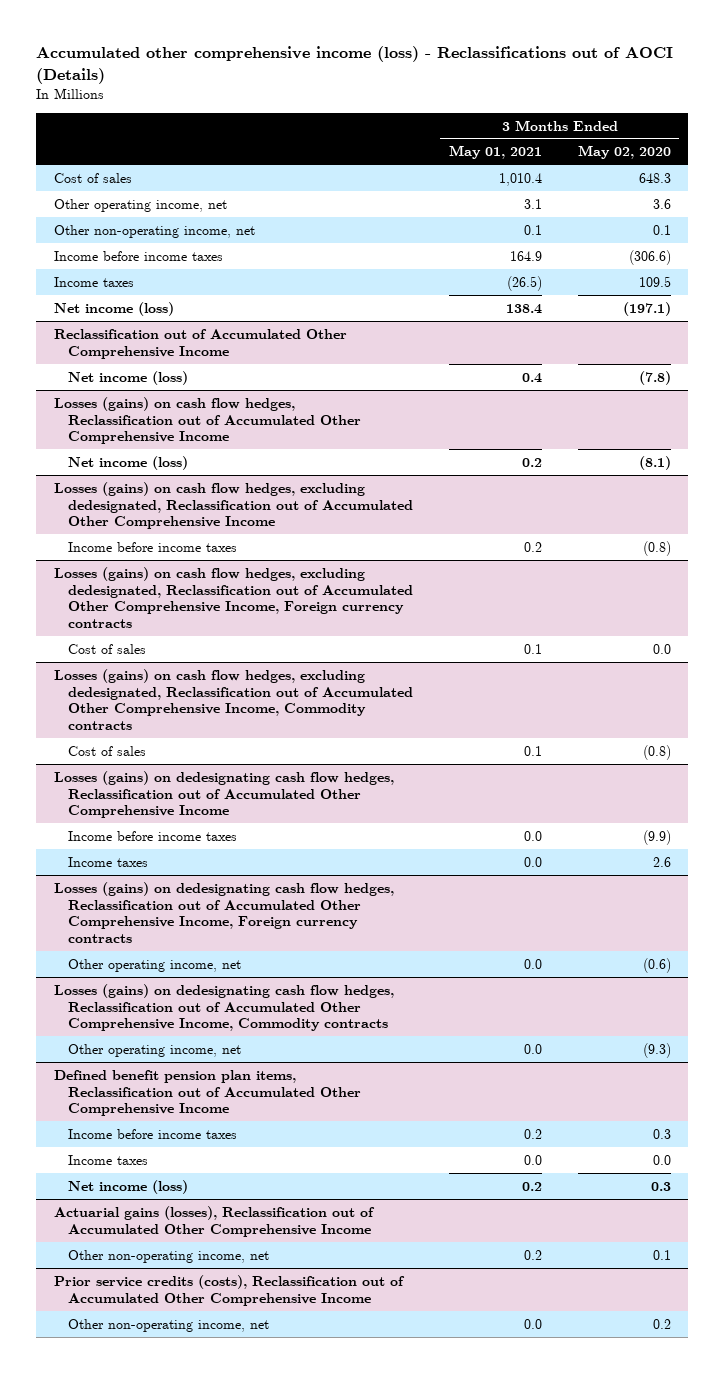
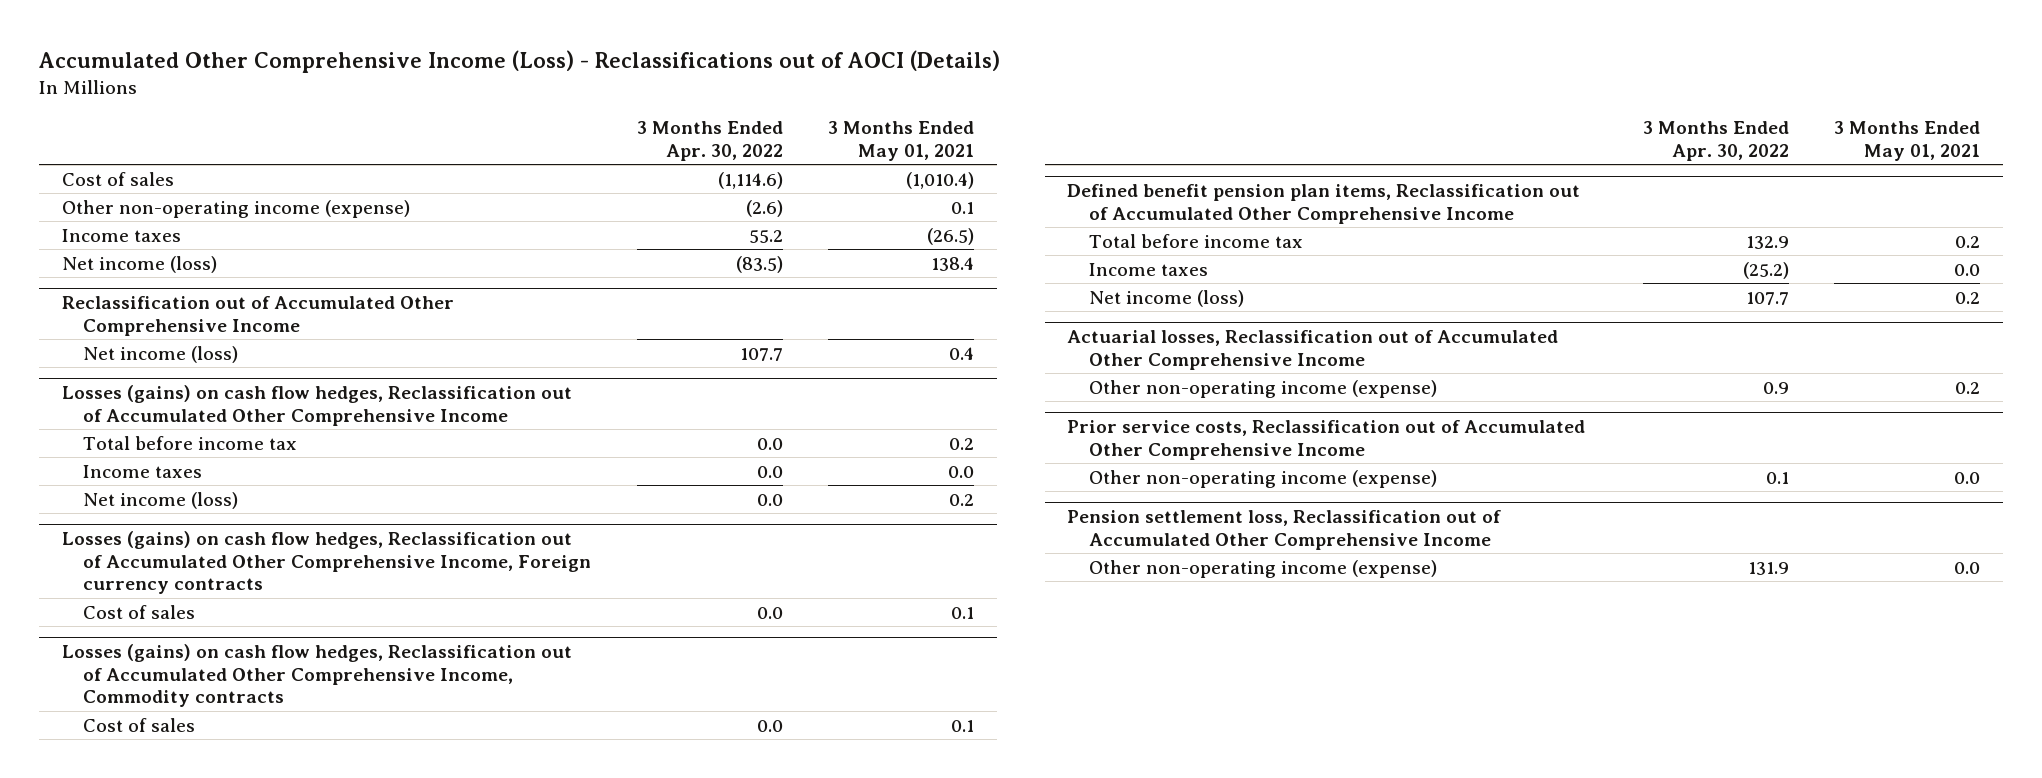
[35,45,673,84] Accumulated other comprehensive income (loss) - Reclassifications out of AOCI (Details) -> [38,50,1000,74] Accumulated Other Comprehensive Income (Loss) - Reclassifications out of AOCI (Details)
[577,145,671,160] May 02, 2020 -> none
none -> [636,121,783,161] 3 Months Ended Apr. 30, 2022
[53,198,227,212] Other operating income, net -> none
[53,250,223,261] Income before income taxes -> none
[498,172,542,186] 1,010.4 -> [906,171,975,189] (1,010.4)
[53,224,255,238] Other non-operating income, net -> [61,199,410,218] Other non-operating income (expense)
none -> [83,435,298,450] Total before income tax
none -> [83,464,203,478] Income taxes
[53,481,414,530] Losses (gains) on cash flow hedges, excluding dedesignated, Reclassification out of Accumulated Other Comprehensive Income -> none
[68,541,238,552] Income before income taxes -> none
[53,566,414,629] Losses (gains) on cash flow hedges, excluding dedesignated, Reclassification out of Accumulated Other Comprehensive Income, Foreign currency contracts -> [61,530,592,595] Losses (gains) on cash flow hedges, Reclassification out of Accumulated Other Comprehensive Income, Foreign currency contracts
[53,668,414,731] Losses (gains) on cash flow hedges, excluding dedesignated, Reclassification out of Accumulated Other Comprehensive Income, Commodity contracts -> [61,643,572,708] Losses (gains) on cash flow hedges, Reclassification out of Accumulated Other Comprehensive Income, Commodity contracts
[53,770,394,819] Losses (gains) on dedesignating cash flow hedges, Reclassification out of Accumulated Other Comprehensive Income -> none
[68,830,238,841] Income before income taxes -> none
[68,856,149,867] Income taxes -> none
[53,881,394,944] Losses (gains) on dedesignating cash flow hedges, Reclassification out of Accumulated Other Comprehensive Income, Foreign currency contracts -> none
[68,958,242,972] Other operating income, net -> none
[53,983,394,1032] Losses (gains) on dedesignating cash flow hedges, Reclassification out of Accumulated Other Comprehensive Income, Commodity contracts -> none
[68,1043,242,1057] Other operating income, net -> none
[68,1128,238,1139] Income before income taxes -> [1089,233,1304,248] Total before income tax
[53,1205,375,1237] Actuarial gains (losses), Reclassification out of Accumulated Other Comprehensive Income -> [1067,329,1559,370] Actuarial losses, Reclassification out of Accumulated Other Comprehensive Income
[68,1249,270,1263] Other non-operating income, net -> [1089,379,1438,398] Other non-operating income (expense)
[53,1274,405,1306] Prior service credits (costs), Reclassification out of Accumulated Other Comprehensive Income -> [1067,419,1586,460] Prior service costs, Reclassification out of Accumulated Other Comprehensive Income
[68,1318,270,1332] Other non-operating income, net -> [1089,469,1438,488] Other non-operating income (expense)
none -> [1067,509,1502,550] Pension settlement loss, Reclassification out of Accumulated Other Comprehensive Income
none -> [1089,559,1438,578] Other non-operating income (expense)

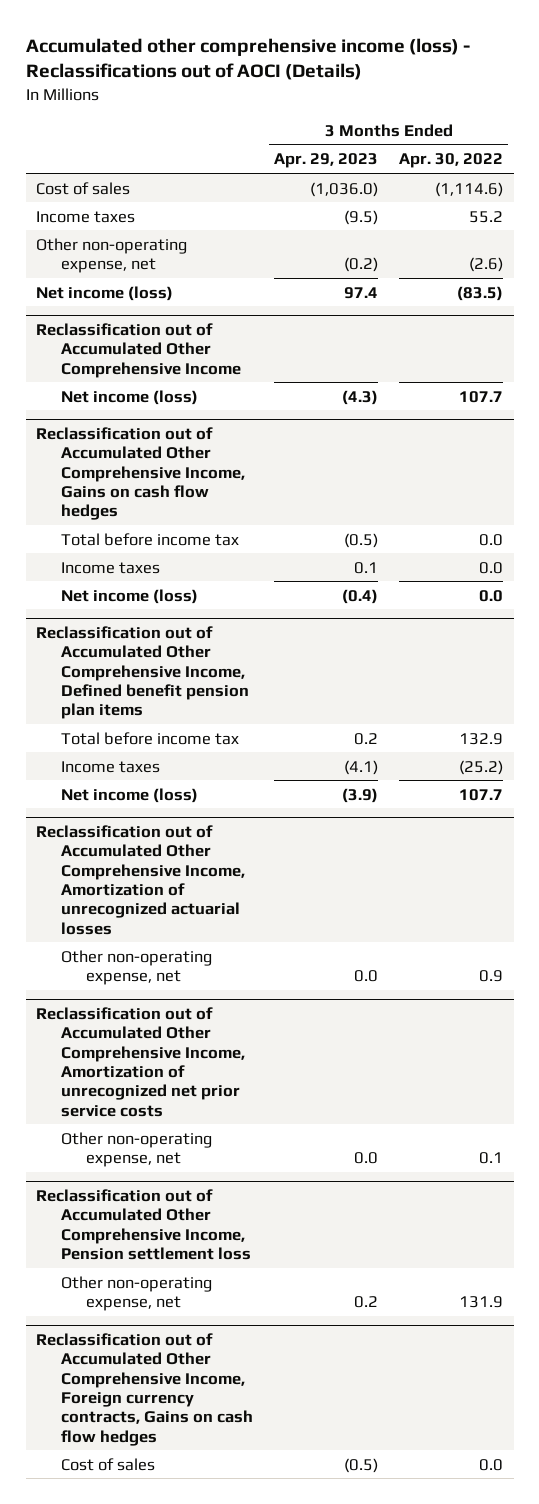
[38,50,1000,74] Accumulated Other Comprehensive Income (Loss) - Reclassifications out of AOCI (Details) -> [25,37,470,81] Accumulated other comprehensive income (loss) - Reclassifications out of AOCI (Details)
[828,121,975,161] 3 Months Ended May 01, 2021 -> none
none -> [274,153,379,169] Apr. 29, 2023
[61,199,410,218] Other non-operating income (expense) -> none
none -> [36,237,188,273] Other non-operating expense, net
[61,384,572,426] Losses (gains) on cash flow hedges, Reclassification out of Accumulated Other Comprehensive Income -> [36,427,245,521] Reclassification out of Accumulated Other Comprehensive Income, Gains on cash flow hedges
[61,530,592,595] Losses (gains) on cash flow hedges, Reclassification out of Accumulated Other Comprehensive Income, Foreign currency contracts -> none
[83,604,196,619] Cost of sales -> none
[61,643,572,708] Losses (gains) on cash flow hedges, Reclassification out of Accumulated Other Comprehensive Income, Commodity contracts -> none
[83,717,196,732] Cost of sales -> none
[1067,183,1581,224] Defined benefit pension plan items, Reclassification out of Accumulated Other Comprehensive Income -> [36,626,249,720] Reclassification out of Accumulated Other Comprehensive Income, Defined benefit pension plan items
[1067,329,1559,370] Actuarial losses, Reclassification out of Accumulated Other Comprehensive Income -> [36,825,245,935] Reclassification out of Accumulated Other Comprehensive Income, Amortization of unrecognized actuarial losses
[1089,379,1438,398] Other non-operating income (expense) -> [60,949,212,985] Other non-operating expense, net
[1067,419,1586,460] Prior service costs, Reclassification out of Accumulated Other Comprehensive Income -> [36,1007,245,1117] Reclassification out of Accumulated Other Comprehensive Income, Amortization of unrecognized net prior service costs
[1089,469,1438,488] Other non-operating income (expense) -> [60,1131,212,1167] Other non-operating expense, net
[1067,509,1502,550] Pension settlement loss, Reclassification out of Accumulated Other Comprehensive Income -> [36,1189,251,1261] Reclassification out of Accumulated Other Comprehensive Income, Pension settlement loss
[1089,559,1438,578] Other non-operating income (expense) -> [60,1275,212,1311] Other non-operating expense, net
none -> [36,1333,253,1446] Reclassification out of Accumulated Other Comprehensive Income, Foreign currency contracts, Gains on cash flow hedges
none -> [60,1457,155,1471] Cost of sales

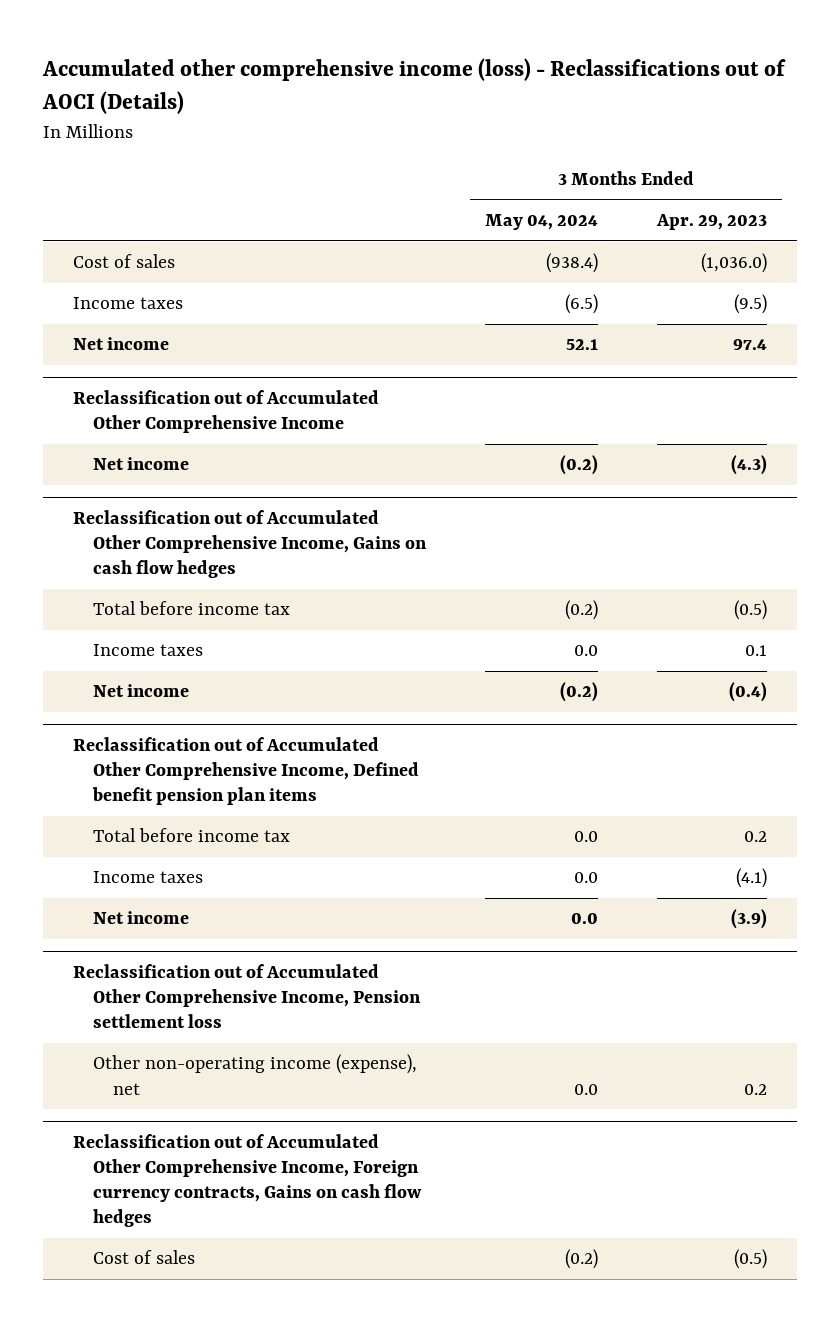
[399,153,504,169] Apr. 30, 2022 -> none
none -> [485,214,599,231] May 04, 2024
[36,237,188,273] Other non-operating expense, net -> none
[36,285,174,301] Net income (loss) -> [73,337,170,351] Net income
[60,389,198,405] Net income (loss) -> [92,457,189,471] Net income
[60,588,198,604] Net income (loss) -> [92,684,189,698] Net income
[36,825,245,935] Reclassification out of Accumulated Other Comprehensive Income, Amortization of unrecognized actuarial losses -> none
[60,949,212,985] Other non-operating expense, net -> none
[36,1007,245,1117] Reclassification out of Accumulated Other Comprehensive Income, Amortization of unrecognized net prior service costs -> none
[60,1131,212,1167] Other non-operating expense, net -> none
[60,787,198,803] Net income (loss) -> [92,911,189,925] Net income
[60,1275,212,1311] Other non-operating expense, net -> [92,1054,417,1095] Other non-operating income (expense), net

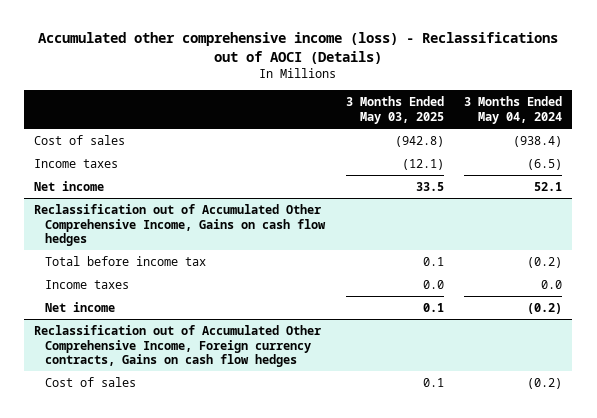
[656,214,768,231] Apr. 29, 2023 -> none
none -> [345,96,444,124] 3 Months Ended May 03, 2025
[73,390,380,434] Reclassification out of Accumulated Other Comprehensive Income -> none
[92,457,189,471] Net income -> none
[73,737,419,806] Reclassification out of Accumulated Other Comprehensive Income, Defined benefit pension plan items -> none
[92,828,290,843] Total before income tax -> none
[92,871,203,884] Income taxes -> none
[92,911,189,925] Net income -> none
[73,964,421,1029] Reclassification out of Accumulated Other Comprehensive Income, Pension settlement loss -> none
[92,1054,417,1095] Other non-operating income (expense), net -> none

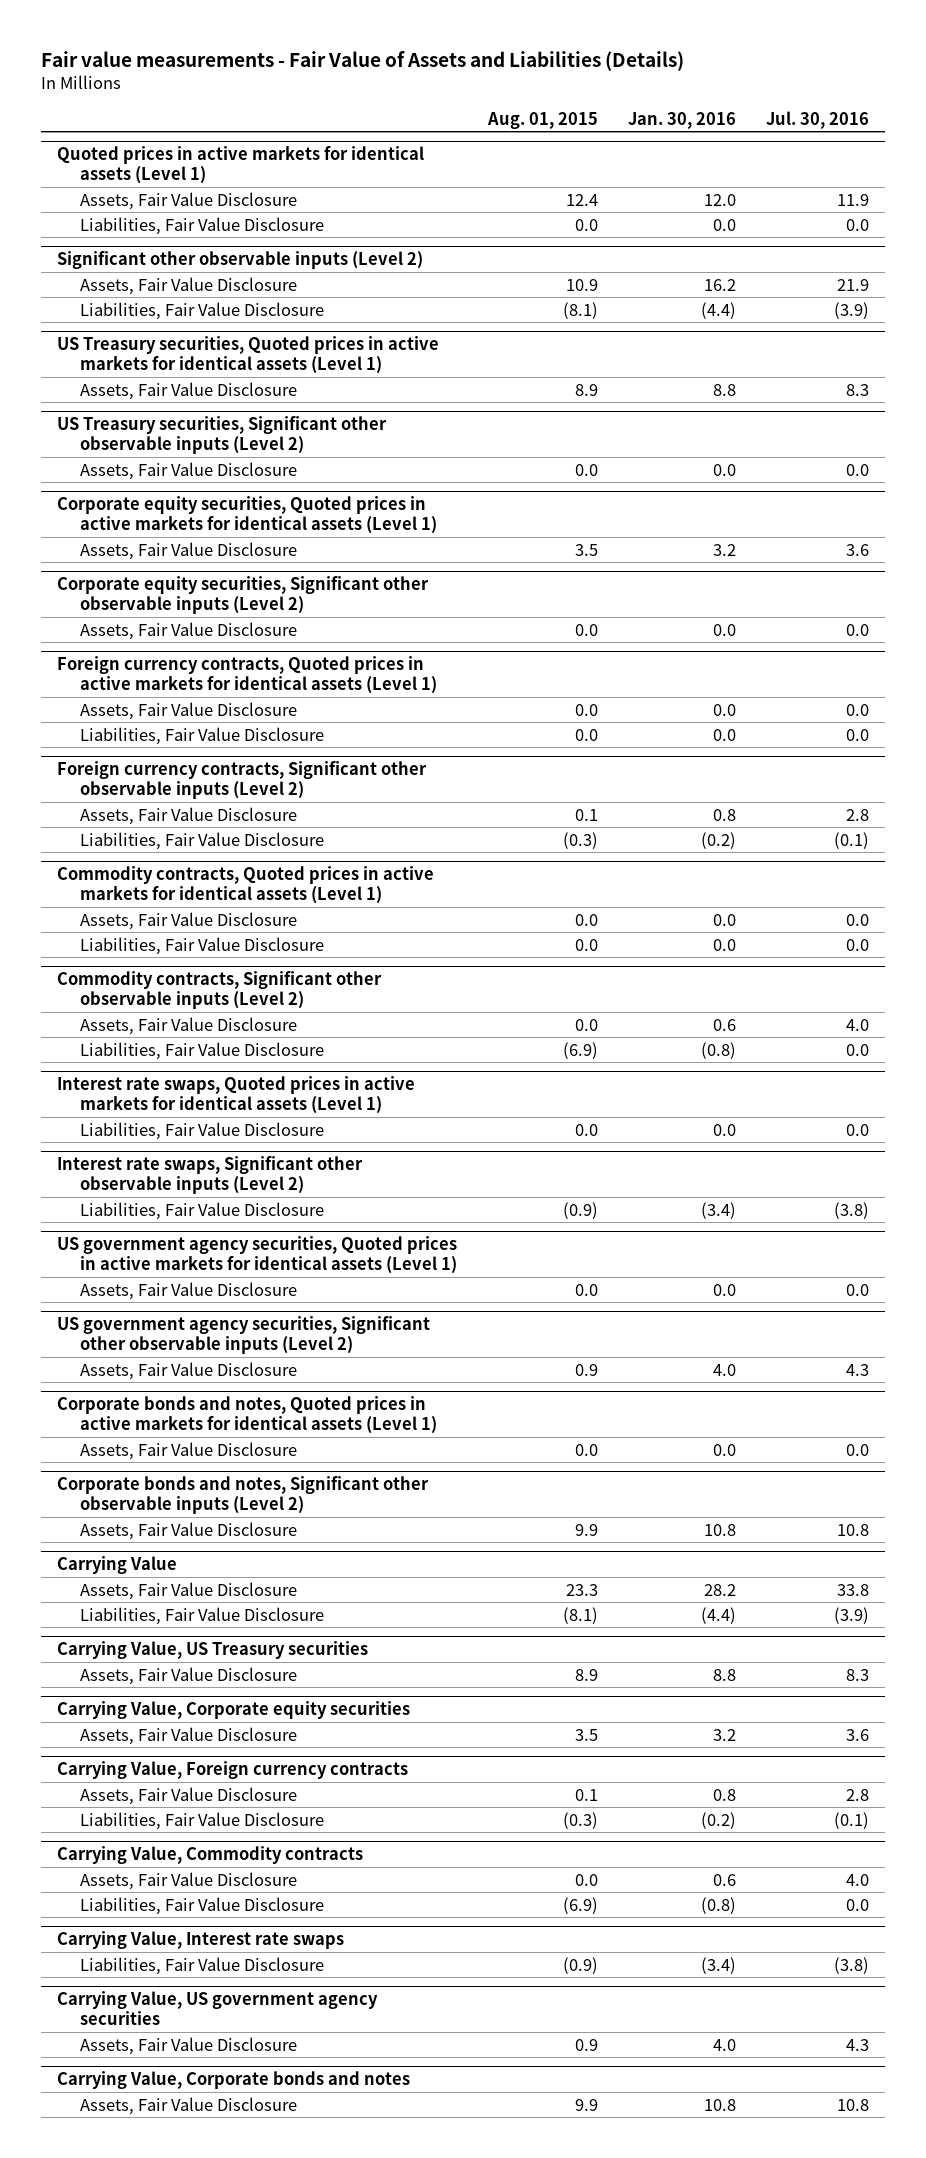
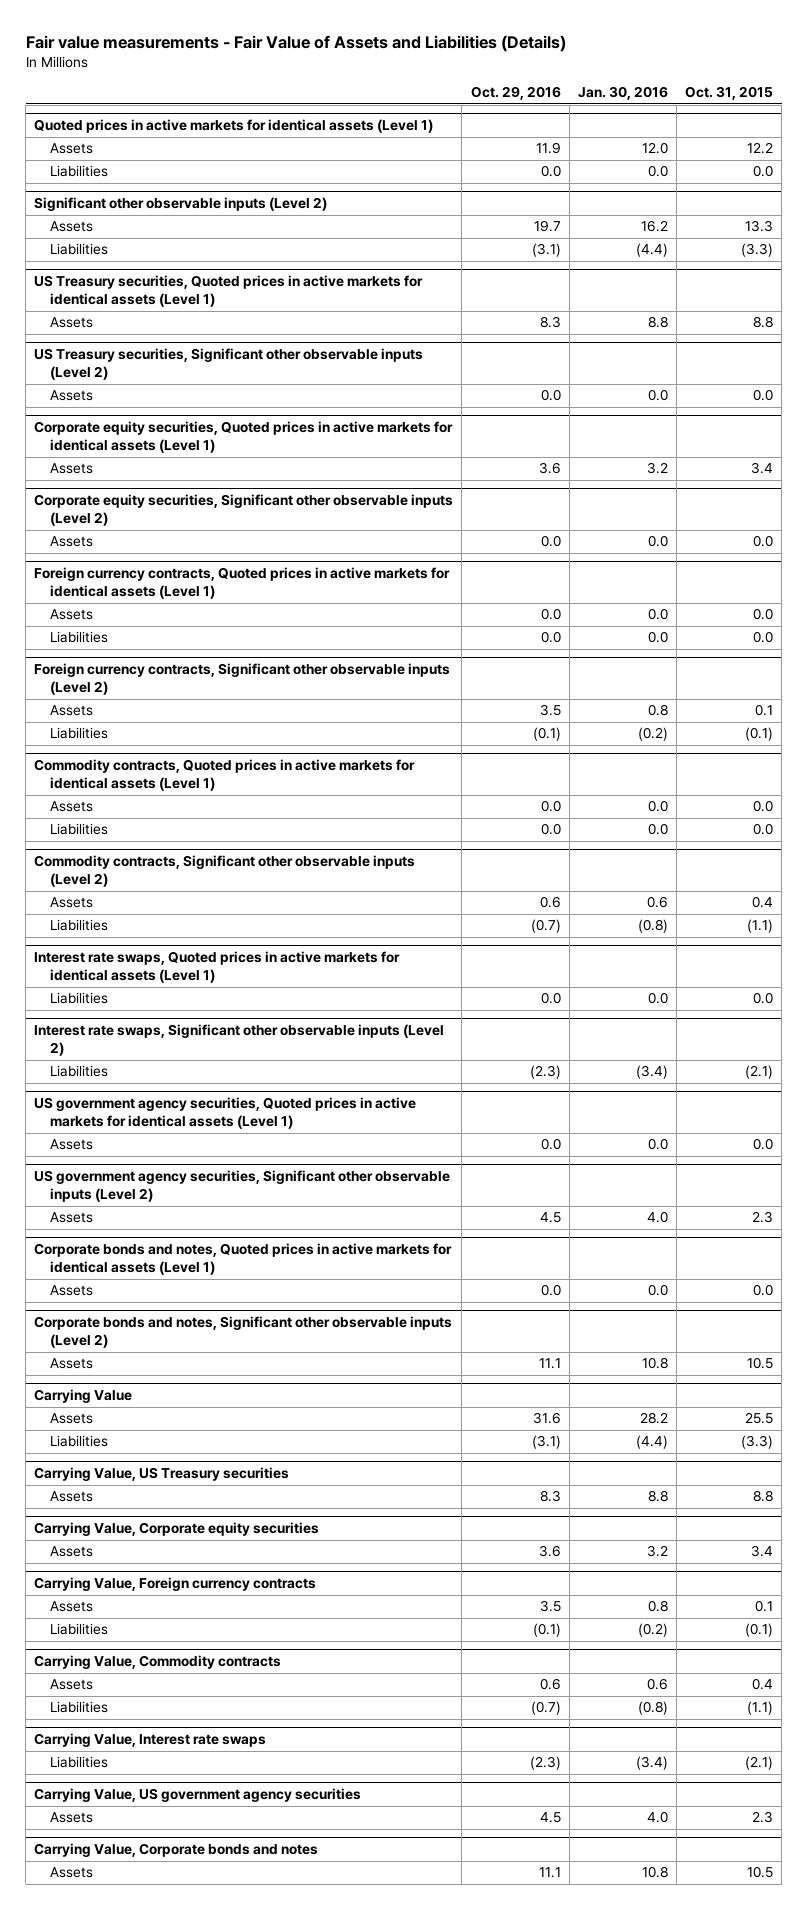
[486,111,598,129] Aug. 01, 2015 -> none
[766,110,870,129] Jul. 30, 2016 -> none
none -> [470,86,561,101] Oct. 29, 2016
none -> [685,86,774,101] Oct. 31, 2015
[80,191,298,210] Assets, Fair Value Disclosure -> [50,143,94,155] Assets
[80,216,325,235] Liabilities, Fair Value Disclosure -> [50,165,109,178] Liabilities
[80,276,298,295] Assets, Fair Value Disclosure -> [50,221,94,233] Assets
[80,301,325,320] Liabilities, Fair Value Disclosure -> [50,243,109,256] Liabilities
[80,381,298,400] Assets, Fair Value Disclosure -> [50,317,94,329] Assets
[80,461,298,480] Assets, Fair Value Disclosure -> [50,390,94,402] Assets
[80,541,298,560] Assets, Fair Value Disclosure -> [50,463,94,475] Assets
[80,621,298,640] Assets, Fair Value Disclosure -> [50,536,94,548] Assets
[80,701,298,720] Assets, Fair Value Disclosure -> [50,609,94,621] Assets
[80,726,325,745] Liabilities, Fair Value Disclosure -> [50,631,109,644] Liabilities
[80,806,298,825] Assets, Fair Value Disclosure -> [50,705,94,717] Assets
[80,831,325,850] Liabilities, Fair Value Disclosure -> [50,727,109,740] Liabilities
[80,911,298,930] Assets, Fair Value Disclosure -> [50,801,94,813] Assets
[80,936,325,955] Liabilities, Fair Value Disclosure -> [50,823,109,836] Liabilities
[80,1016,298,1035] Assets, Fair Value Disclosure -> [50,897,94,909] Assets
[80,1041,325,1060] Liabilities, Fair Value Disclosure -> [50,919,109,932] Liabilities
[80,1121,325,1140] Liabilities, Fair Value Disclosure -> [50,992,109,1005] Liabilities
[80,1201,325,1220] Liabilities, Fair Value Disclosure -> [50,1065,109,1078] Liabilities
[80,1281,298,1300] Assets, Fair Value Disclosure -> [50,1139,94,1151] Assets
[80,1361,298,1380] Assets, Fair Value Disclosure -> [50,1212,94,1224] Assets
[80,1441,298,1460] Assets, Fair Value Disclosure -> [50,1285,94,1297] Assets
[80,1521,298,1540] Assets, Fair Value Disclosure -> [50,1358,94,1370] Assets
[80,1581,298,1600] Assets, Fair Value Disclosure -> [50,1413,94,1425] Assets
[80,1606,325,1625] Liabilities, Fair Value Disclosure -> [50,1435,109,1448] Liabilities
[80,1666,298,1685] Assets, Fair Value Disclosure -> [50,1491,94,1503] Assets
[80,1726,298,1745] Assets, Fair Value Disclosure -> [50,1546,94,1558] Assets
[80,1786,298,1805] Assets, Fair Value Disclosure -> [50,1601,94,1613] Assets
[80,1811,325,1830] Liabilities, Fair Value Disclosure -> [50,1623,109,1636] Liabilities
[80,1871,298,1890] Assets, Fair Value Disclosure -> [50,1679,94,1691] Assets
[80,1896,325,1915] Liabilities, Fair Value Disclosure -> [50,1701,109,1714] Liabilities
[80,1956,325,1975] Liabilities, Fair Value Disclosure -> [50,1756,109,1769] Liabilities
[80,2036,298,2055] Assets, Fair Value Disclosure -> [50,1812,94,1824] Assets
[80,2096,298,2115] Assets, Fair Value Disclosure -> [50,1867,94,1879] Assets

